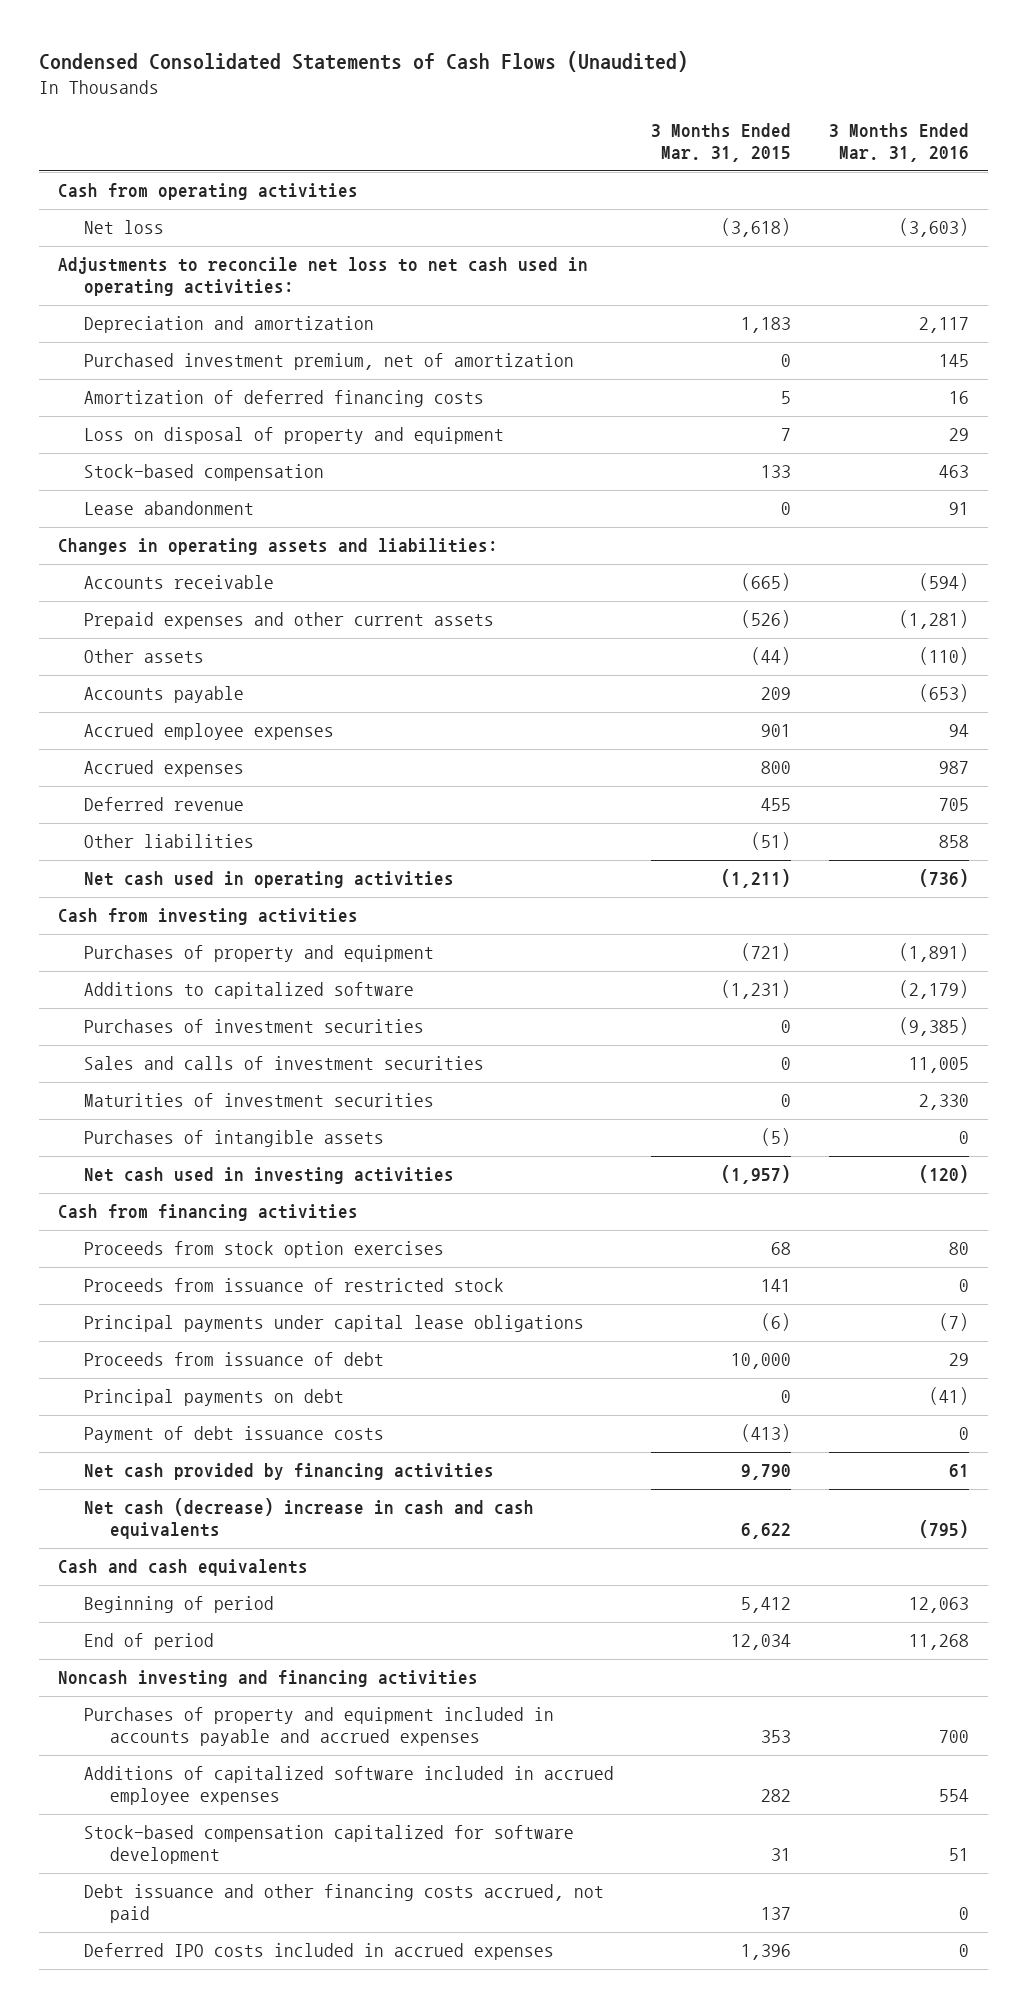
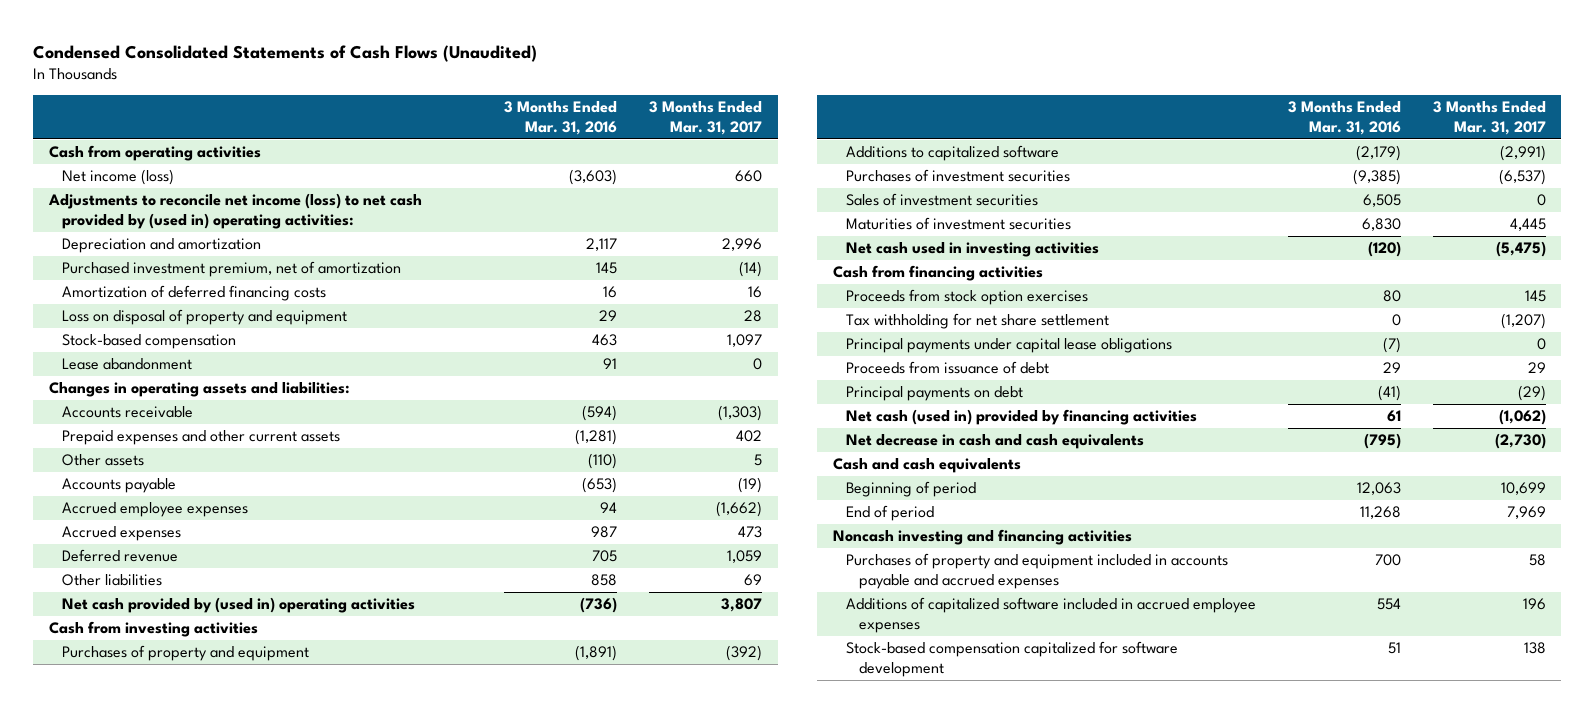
[651,123,792,163] 3 Months Ended Mar. 31, 2015 -> none
none -> [648,101,762,135] 3 Months Ended Mar. 31, 2017
[83,220,164,235] Net loss -> [62,169,175,186] Net income (loss)
[57,257,588,297] Adjustments to reconcile net loss to net cash used in operating activities: -> [48,193,423,229] Adjustments to reconcile net income (loss) to net cash provided by (used in) operating activities:
[83,871,454,889] Net cash used in operating activities -> [62,597,416,614] Net cash provided by (used in) operating activities
[83,1130,384,1148] Purchases of intangible assets -> none
[83,1056,484,1071] Sales and calls of investment securities -> [845,193,1038,207] Sales of investment securities
[908,1057,969,1074] 11,005 -> [1362,194,1401,208] 6,505
[918,1094,969,1111] 2,330 -> [1361,218,1401,232] 6,830
[83,1278,504,1293] Proceeds from issuance of restricted stock -> none
none -> [845,313,1109,330] Tax withholding for net share settlement
[83,1426,384,1444] Payment of debt issuance costs -> none
[83,1463,494,1481] Net cash provided by financing activities -> [845,409,1197,426] Net cash (used in) provided by financing activities
[83,1498,534,1540] Net cash (decrease) increase in cash and cash equivalents -> [845,434,1144,450] Net decrease in cash and cash equivalents
[83,1884,604,1924] Debt issuance and other financing costs accrued, not paid -> none
[83,1943,554,1961] Deferred IPO costs included in accrued expenses -> none

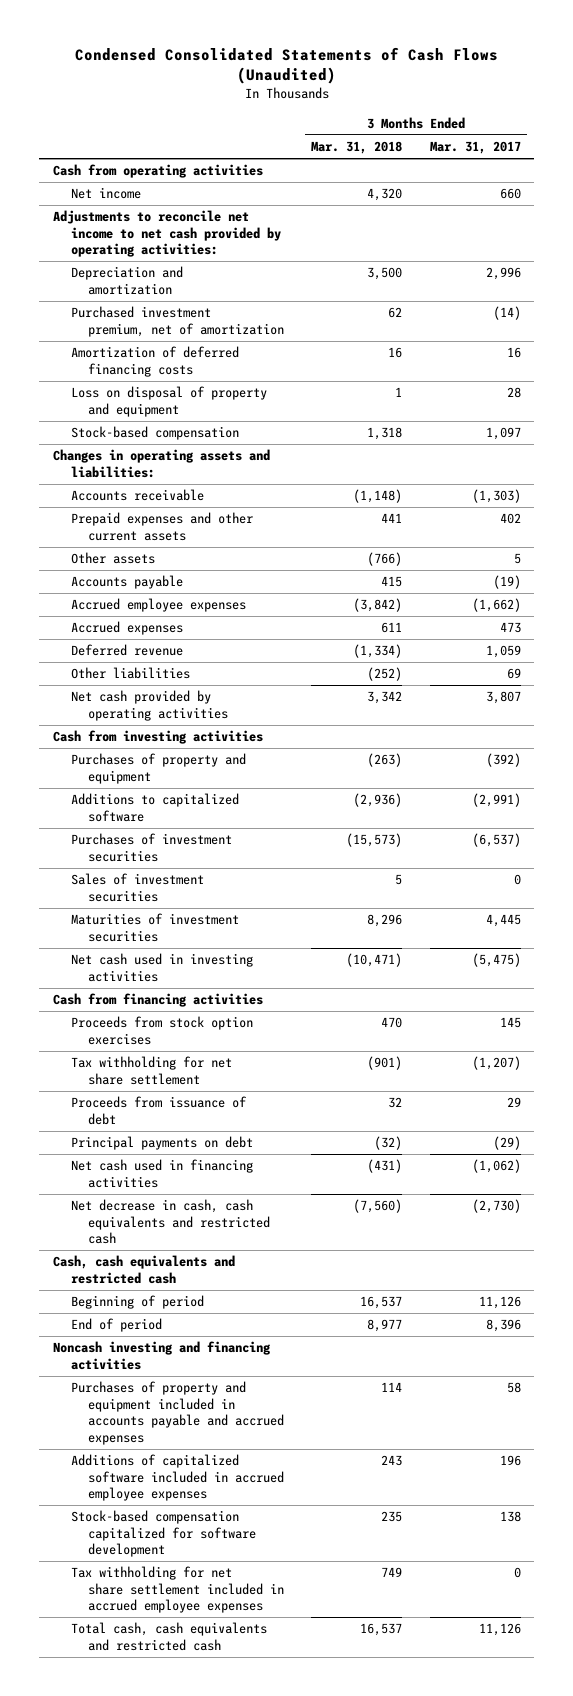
[503,101,617,135] 3 Months Ended Mar. 31, 2016 -> none
none -> [311,141,403,155] Mar. 31, 2018
[62,169,175,186] Net income (loss) -> [70,187,141,200] Net income
[48,193,423,229] Adjustments to reconcile net income (loss) to net cash provided by (used in) operating activities: -> [52,210,281,258] Adjustments to reconcile net income to net cash provided by operating activities:
[62,358,193,371] Lease abandonment -> none
[62,597,416,614] Net cash provided by (used in) operating activities -> [70,690,229,721] Net cash provided by operating activities
[845,338,1172,354] Principal payments under capital lease obligations -> none
[845,409,1197,426] Net cash (used in) provided by financing activities -> [70,1159,253,1188] Net cash used in financing activities
[845,434,1144,450] Net decrease in cash and cash equivalents -> [70,1199,271,1245] Net decrease in cash, cash equivalents and restricted cash
[833,458,1022,474] Cash and cash equivalents -> [52,1255,235,1284] Cash, cash equivalents and restricted cash
[1500,482,1546,496] 10,699 -> [478,1296,521,1310] 11,126
[1506,506,1546,520] 7,969 -> [485,1319,521,1333] 8,396
none -> [70,1566,285,1614] Tax withholding for net share settlement included in accrued employee expenses
none -> [70,1622,267,1651] Total cash, cash equivalents and restricted cash

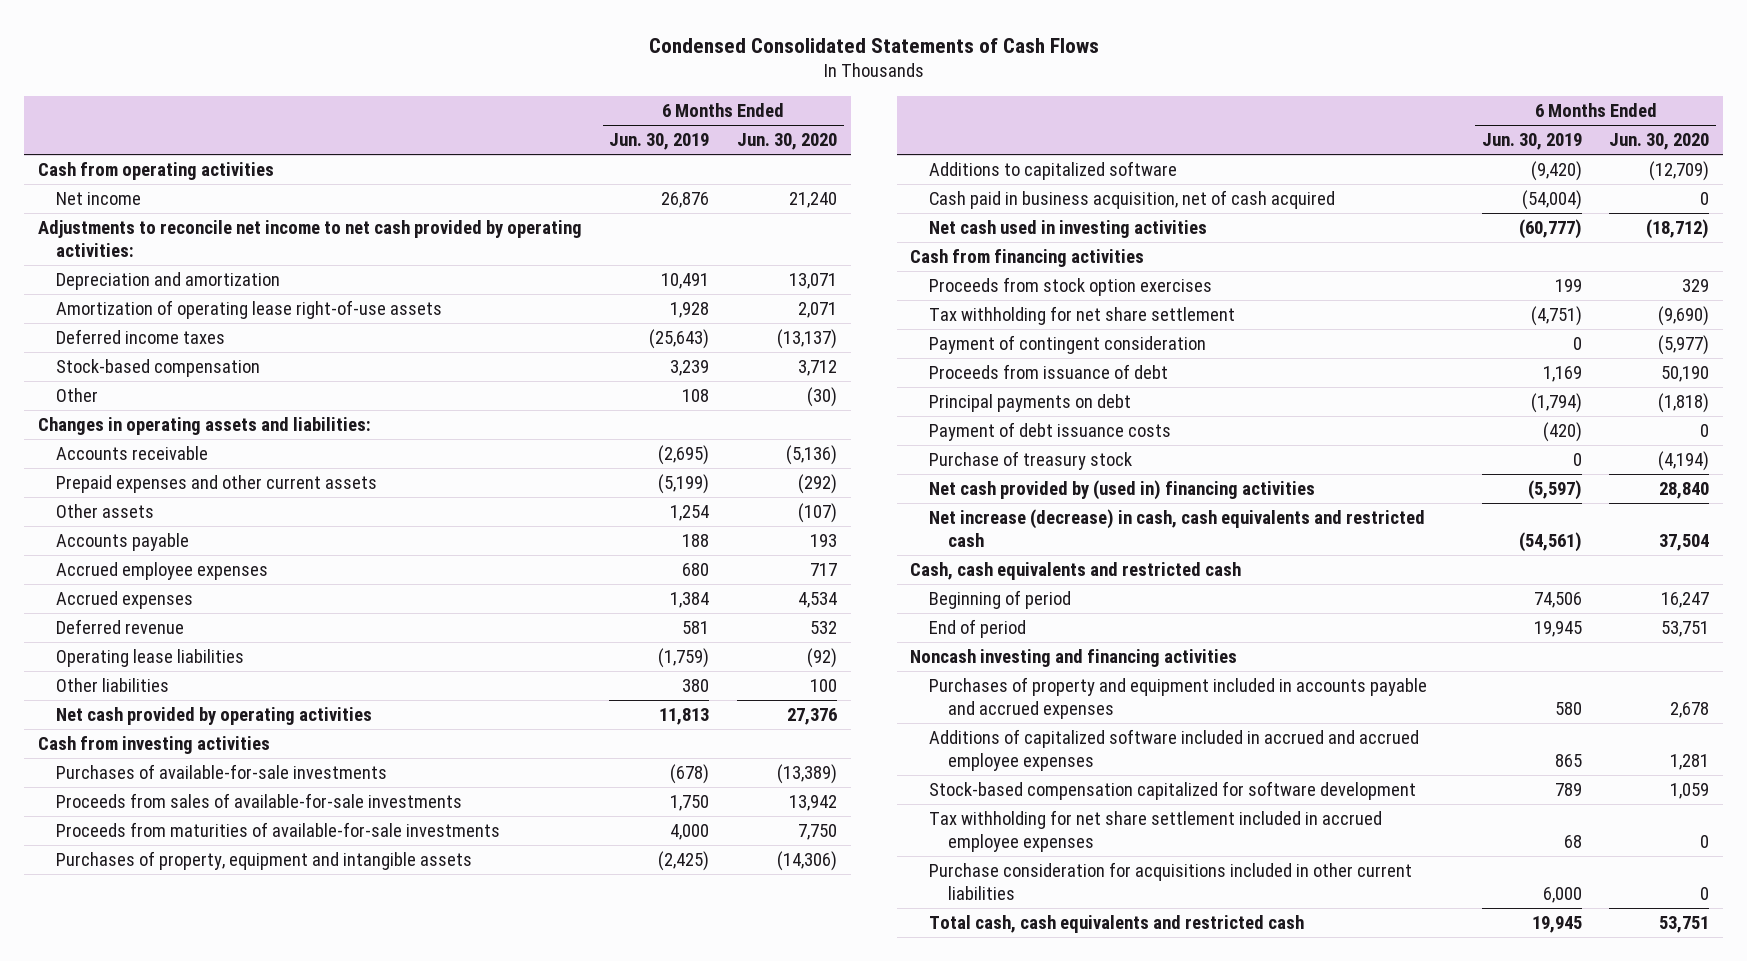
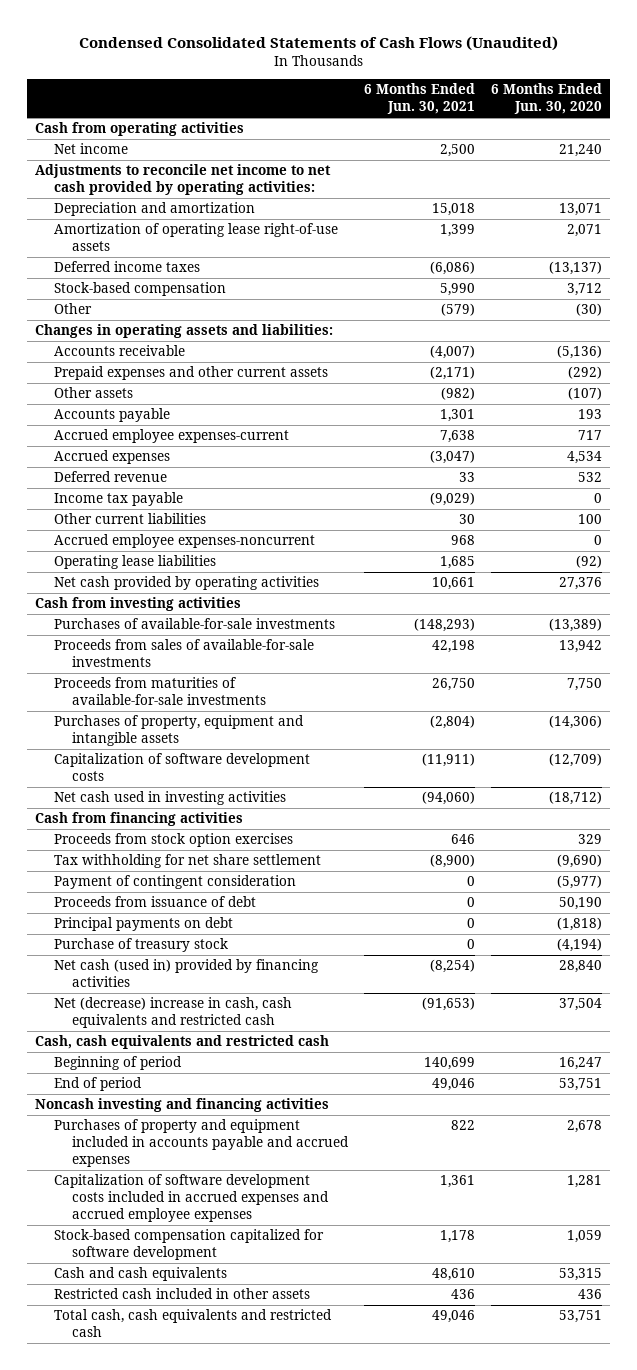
[648,37,1099,53] Condensed Consolidated Statements of Cash Flows -> [78,36,558,52] Condensed Consolidated Statements of Cash Flows (Unaudited)
[609,133,710,151] Jun. 30, 2019 -> none
none -> [364,83,476,115] 6 Months Ended Jun. 30, 2021
[56,562,269,581] Accrued employee expenses -> [53,429,289,444] Accrued employee expenses-current
none -> [53,492,183,507] Income tax payable
none -> [53,513,206,525] Other current liabilities
none -> [53,534,315,549] Accrued employee expenses-noncurrent
[56,678,170,693] Other liabilities -> none
[928,190,1335,210] Cash paid in business acquisition, net of cash acquired -> none
[928,161,1177,181] Additions to capitalized software -> [53,753,310,782] Capitalization of software development costs
[928,422,1171,442] Payment of debt issuance costs -> none
[928,480,1315,501] Net cash provided by (used in) financing activities -> [53,959,319,988] Net cash (used in) provided by financing activities
[928,509,1425,547] Net increase (decrease) in cash, cash equivalents and restricted cash -> [53,997,292,1029] Net (decrease) increase in cash, cash equivalents and restricted cash
[928,729,1419,771] Additions of capitalized software included in accrued and accrued employee expenses -> [53,1174,330,1223] Capitalization of software development costs included in accrued expenses and accrued employee expenses
[928,810,1382,852] Tax withholding for net share settlement included in accrued employee expenses -> none
[928,862,1412,900] Purchase consideration for acquisitions included in other current liabilities -> none
none -> [53,1267,227,1282] Cash and cash equivalents
none -> [53,1288,310,1300] Restricted cash included in other assets

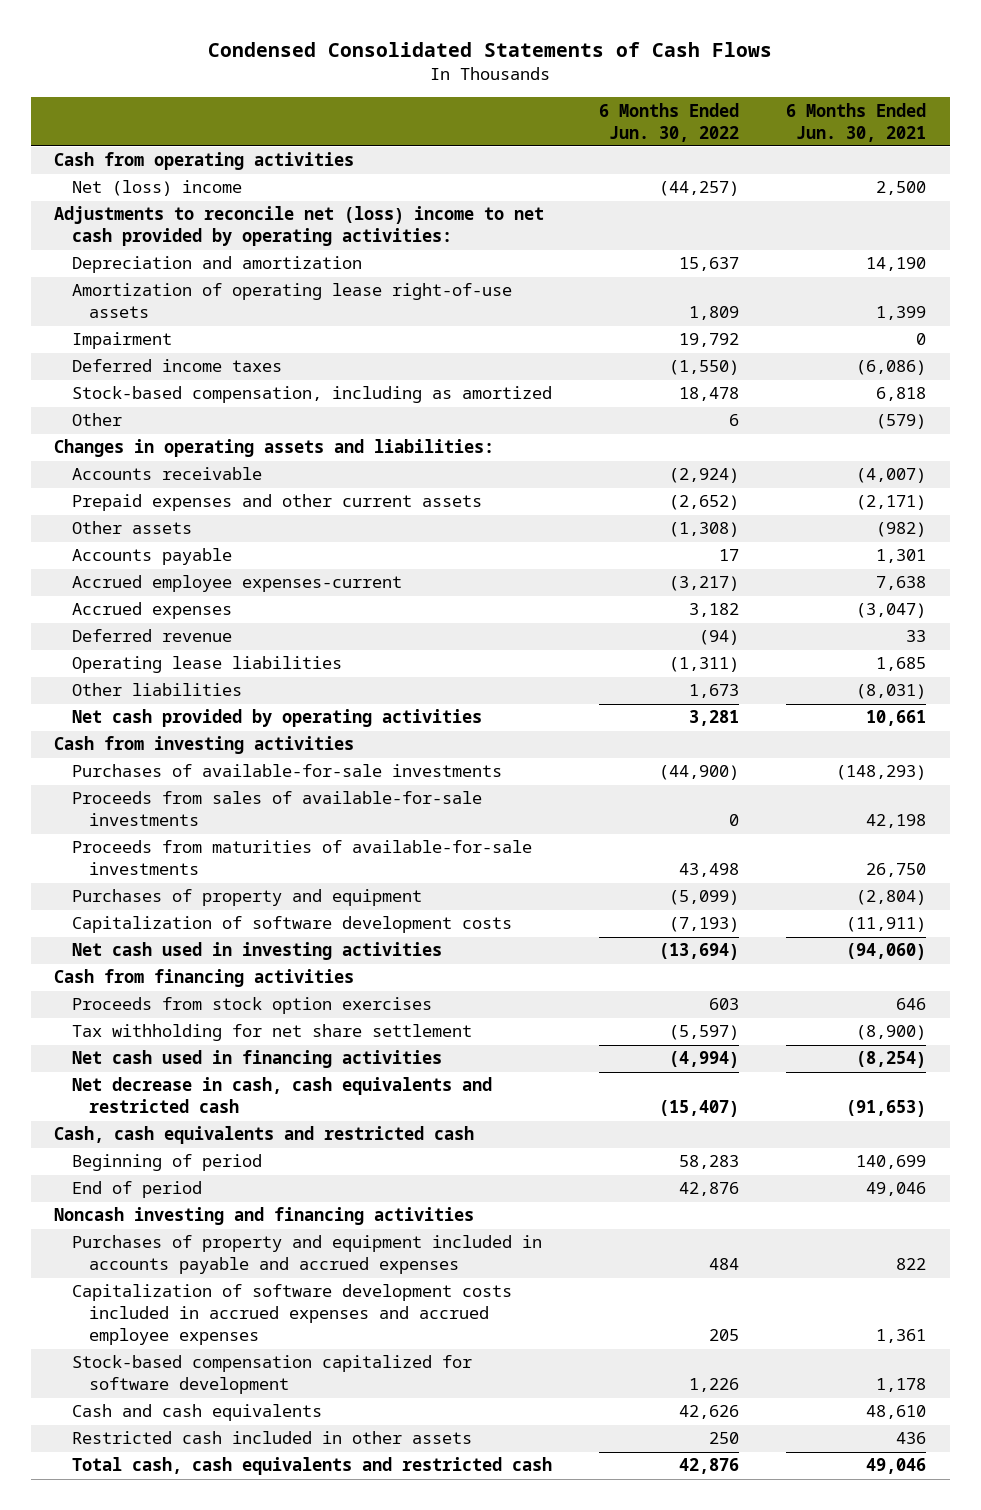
[78,36,558,52] Condensed Consolidated Statements of Cash Flows (Unaudited) -> [208,42,773,58] Condensed Consolidated Statements of Cash Flows
[490,83,602,115] 6 Months Ended Jun. 30, 2020 -> none
none -> [599,102,740,142] 6 Months Ended Jun. 30, 2022
[53,143,128,155] Net income -> [71,180,242,197] Net (loss) income
[35,164,332,196] Adjustments to reconcile net income to net cash provided by operating activities: -> [54,206,545,247] Adjustments to reconcile net (loss) income to net cash provided by operating activities:
[432,203,476,217] 15,018 -> [866,257,927,272] 14,190
none -> [71,332,172,350] Impairment
[53,282,226,297] Stock-based compensation -> [71,386,552,404] Stock-based compensation, including as amortized
[440,283,476,297] 5,990 -> [876,387,927,402] 6,818
[53,492,183,507] Income tax payable -> none
[53,513,206,525] Other current liabilities -> none
[53,534,315,549] Accrued employee expenses-noncurrent -> none
none -> [71,683,242,697] Other liabilities
[53,715,304,747] Purchases of property, equipment and intangible assets -> [71,889,422,907] Purchases of property and equipment
[53,875,296,890] Payment of contingent consideration -> none
[53,896,256,908] Proceeds from issuance of debt -> none
[53,917,233,932] Principal payments on debt -> none
[53,938,228,953] Purchase of treasury stock -> none
[53,959,319,988] Net cash (used in) provided by financing activities -> [71,1050,442,1069] Net cash used in financing activities
[53,997,292,1029] Net (decrease) increase in cash, cash equivalents and restricted cash -> [71,1077,492,1114] Net decrease in cash, cash equivalents and restricted cash

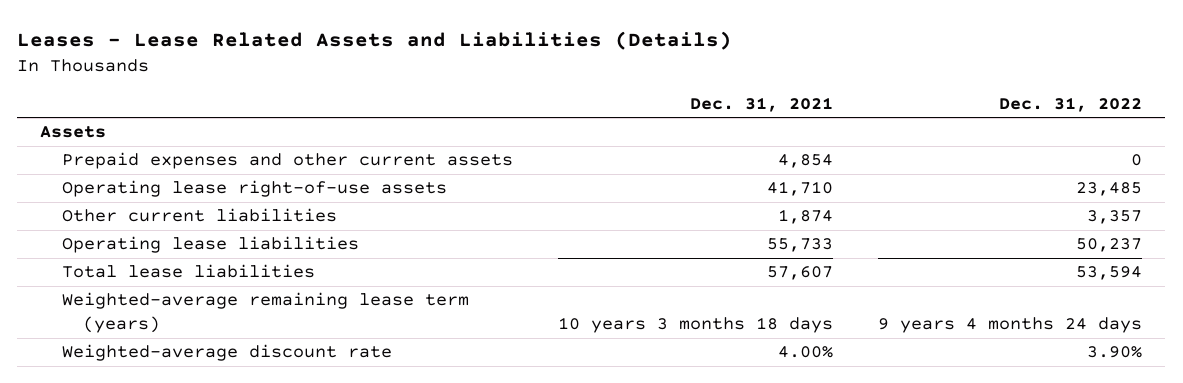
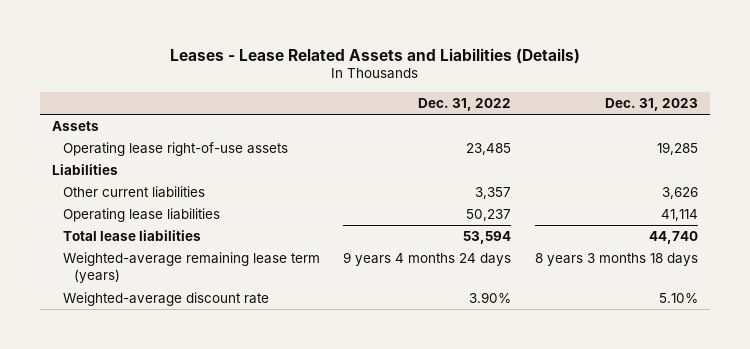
[689,96,833,112] Dec. 31, 2021 -> none
none -> [605,97,699,111] Dec. 31, 2023
[61,152,513,170] Prepaid expenses and other current assets -> none
none -> [51,164,118,176] Liabilities

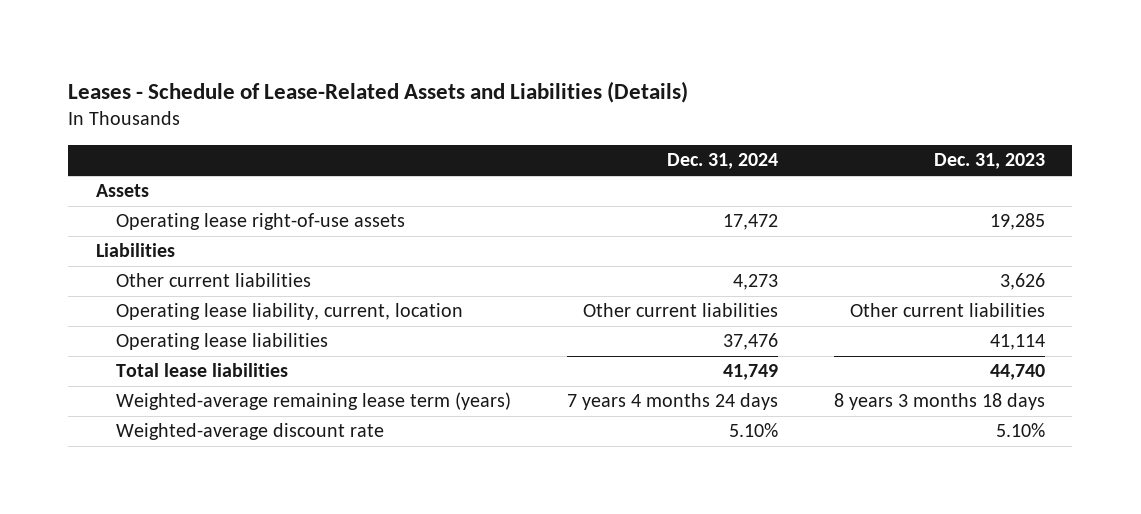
[169,47,580,64] Leases - Lease Related Assets and Liabilities (Details) -> [68,80,689,103] Leases - Schedule of Lease-Related Assets and Liabilities (Details)
[418,97,512,111] Dec. 31, 2022 -> none
none -> [666,153,778,170] Dec. 31, 2024
none -> [115,303,463,321] Operating lease liability, current, location

